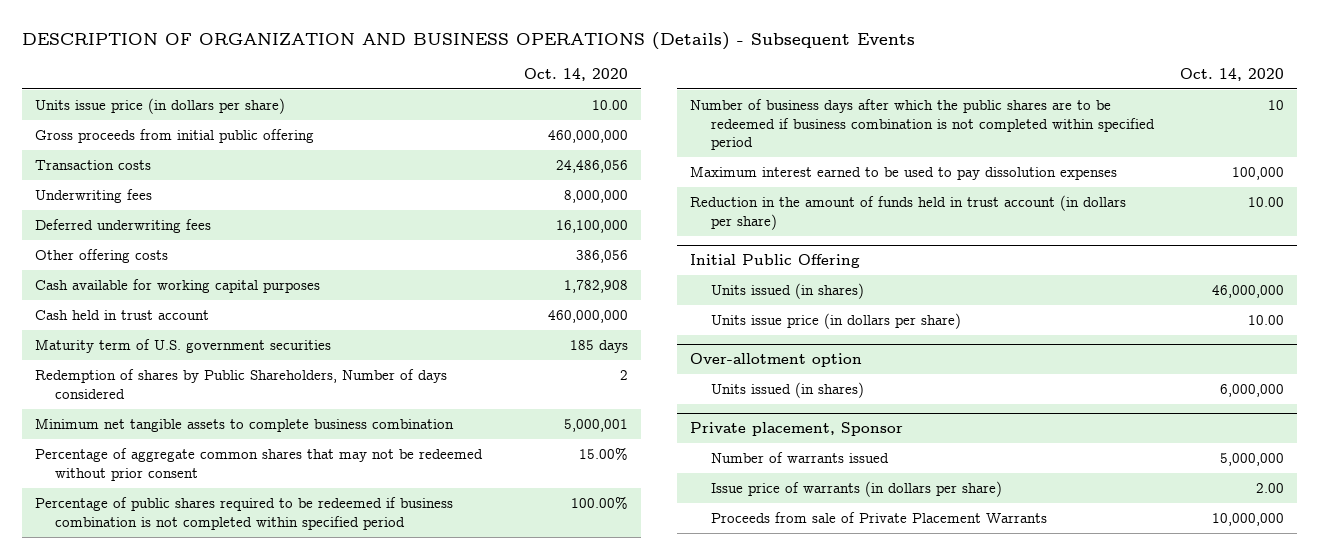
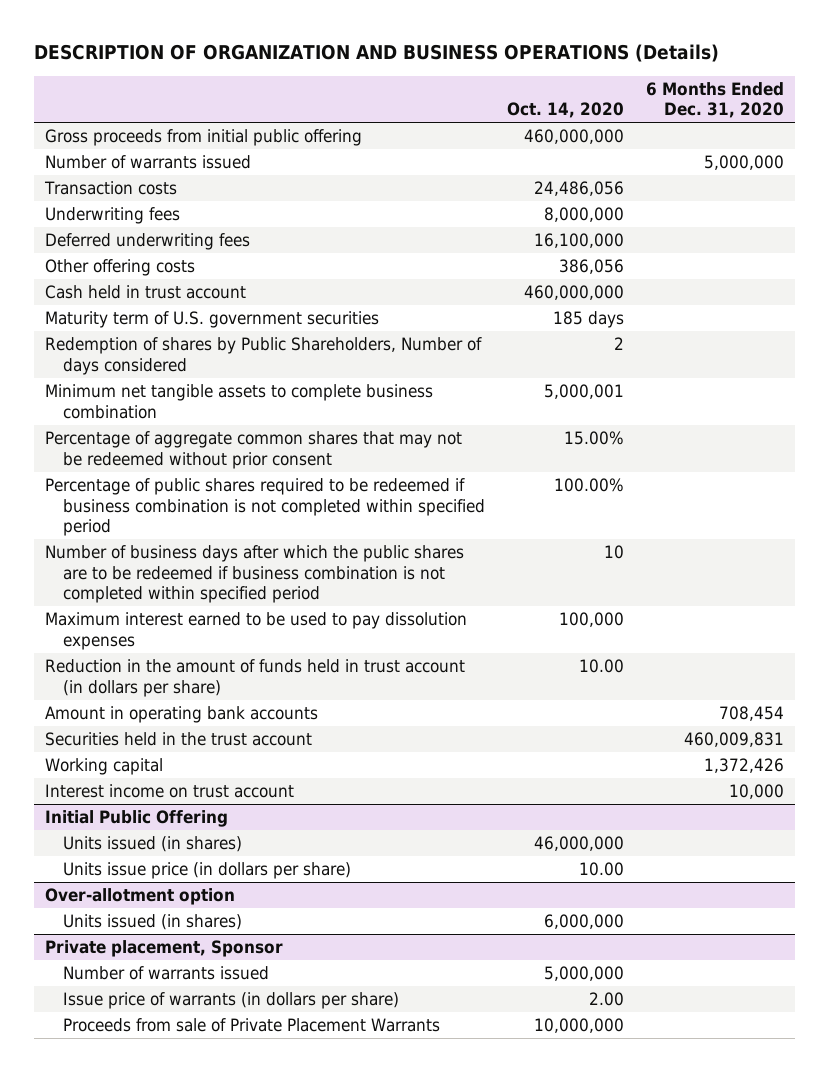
[22,31,916,50] DESCRIPTION OF ORGANIZATION AND BUSINESS OPERATIONS (Details) - Subsequent Events -> [33,44,719,63] DESCRIPTION OF ORGANIZATION AND BUSINESS OPERATIONS (Details)
none -> [646,81,785,119] 6 Months Ended Dec. 31, 2020
[34,97,285,114] Units issue price (in dollars per share) -> none
none -> [44,154,251,169] Number of warrants issued
[34,278,320,293] Cash available for working capital purposes -> none
none -> [44,705,318,723] Amount in operating bank accounts
none -> [44,731,312,746] Securities held in the trust account
none -> [44,757,163,775] Working capital
none -> [44,783,294,798] Interest income on trust account

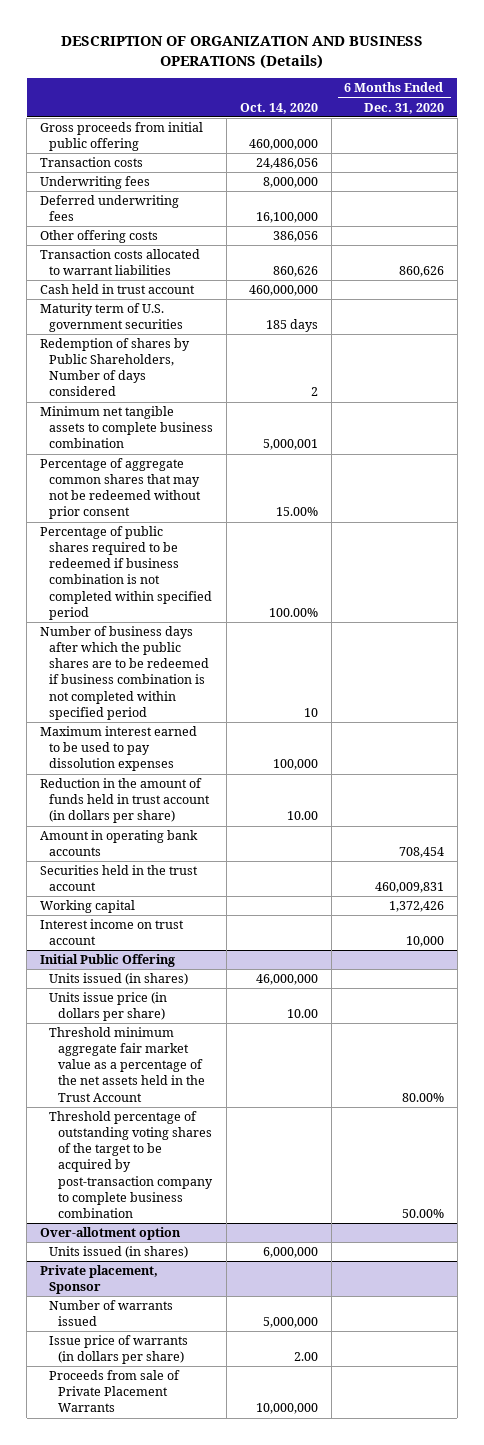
[44,154,251,169] Number of warrants issued -> none
none -> [40,249,201,276] Transaction costs allocated to warrant liabilities
none -> [49,1027,205,1102] Threshold minimum aggregate fair market value as a percentage of the net assets held in the Trust Account
none -> [49,1111,213,1218] Threshold percentage of outstanding voting shares of the target to be acquired by post-transaction company to complete business combination

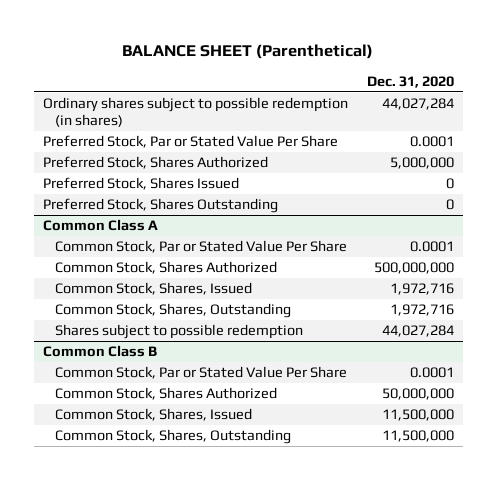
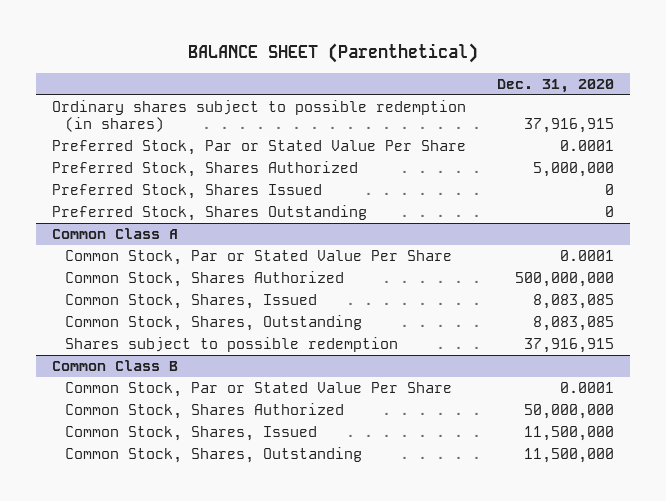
[381,98,454,111] 44,027,284 -> [524,117,615,133] 37,916,915
[389,283,454,296] 1,972,716 -> [533,294,615,310] 8,083,085
[389,304,454,317] 1,972,716 -> [533,316,615,332] 8,083,085
[381,325,454,338] 44,027,284 -> [524,338,615,354] 37,916,915

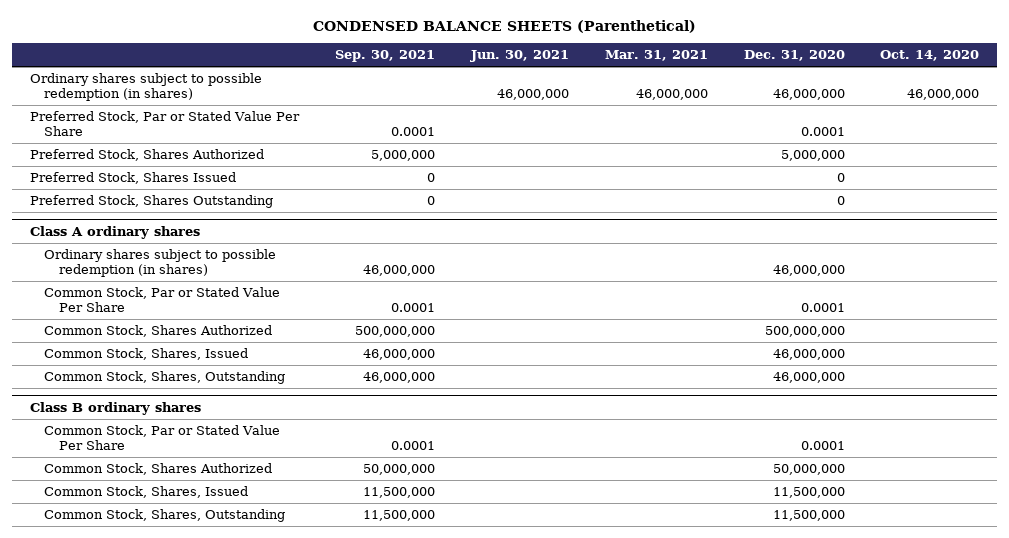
[187,43,478,64] BALANCE SHEET (Parenthetical) -> [312,20,696,34] CONDENSED BALANCE SHEETS (Parenthetical)
none -> [334,50,435,63] Sep. 30, 2021
none -> [469,50,569,63] Jun. 30, 2021
none -> [604,50,708,62] Mar. 31, 2021
none -> [880,50,980,62] Oct. 14, 2020
[524,117,615,133] 37,916,915 -> [772,89,845,101] 46,000,000
[51,228,178,240] Common Class A -> [30,225,201,239] Class A ordinary shares
none -> [44,248,277,278] Ordinary shares subject to possible redemption (in shares)
[65,337,399,353] Shares subject to possible redemption -> none
[533,294,615,310] 8,083,085 -> [772,348,845,360] 46,000,000
[533,316,615,332] 8,083,085 -> [772,371,845,383] 46,000,000
[51,360,178,372] Common Class B -> [30,401,202,415] Class B ordinary shares

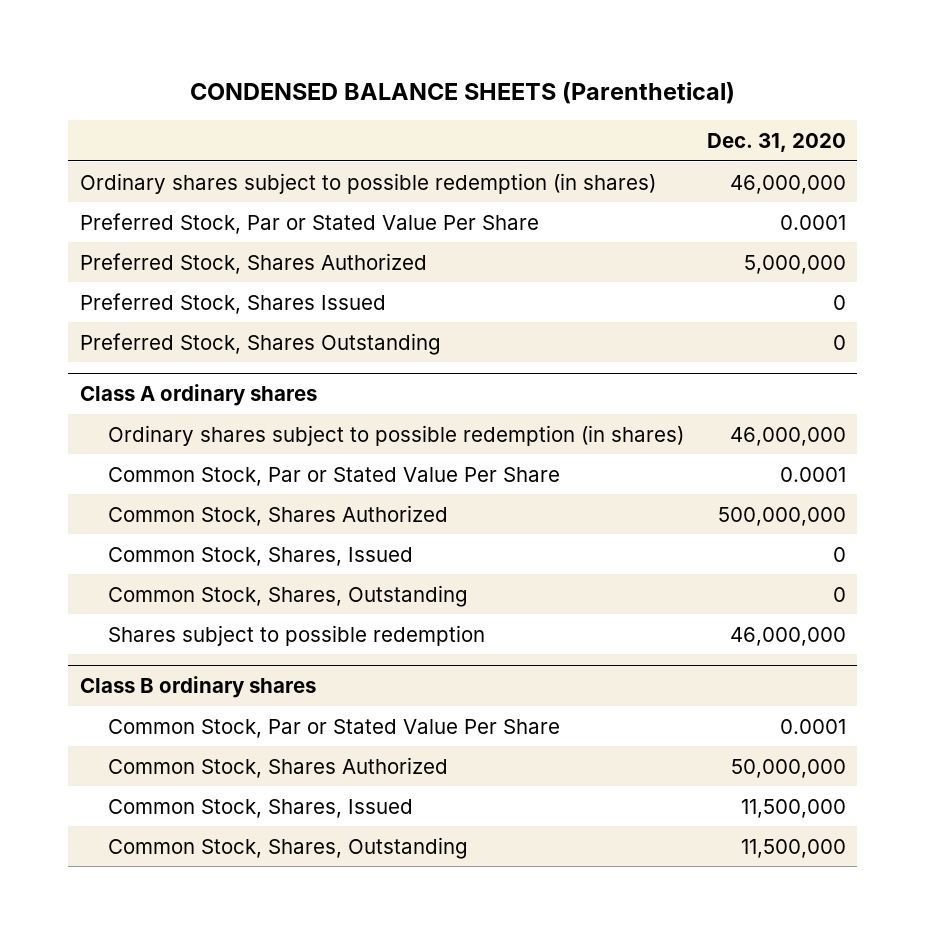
[334,50,435,63] Sep. 30, 2021 -> none
[469,50,569,63] Jun. 30, 2021 -> none
[604,50,708,62] Mar. 31, 2021 -> none
[880,50,980,62] Oct. 14, 2020 -> none
[772,348,845,360] 46,000,000 -> [832,546,846,562] 0
[772,371,845,383] 46,000,000 -> [832,586,846,602] 0
none -> [108,624,486,646] Shares subject to possible redemption

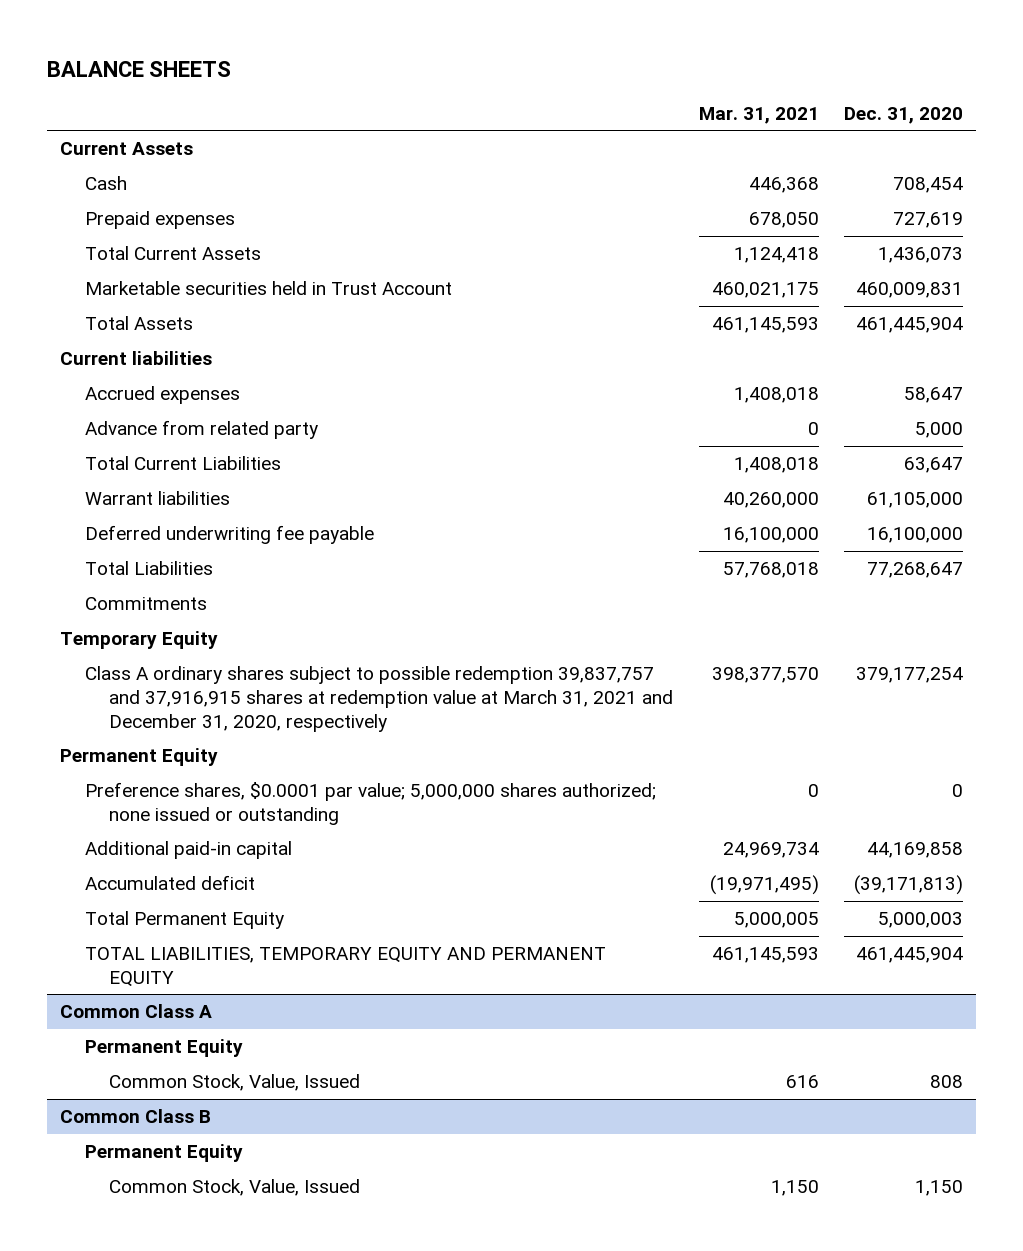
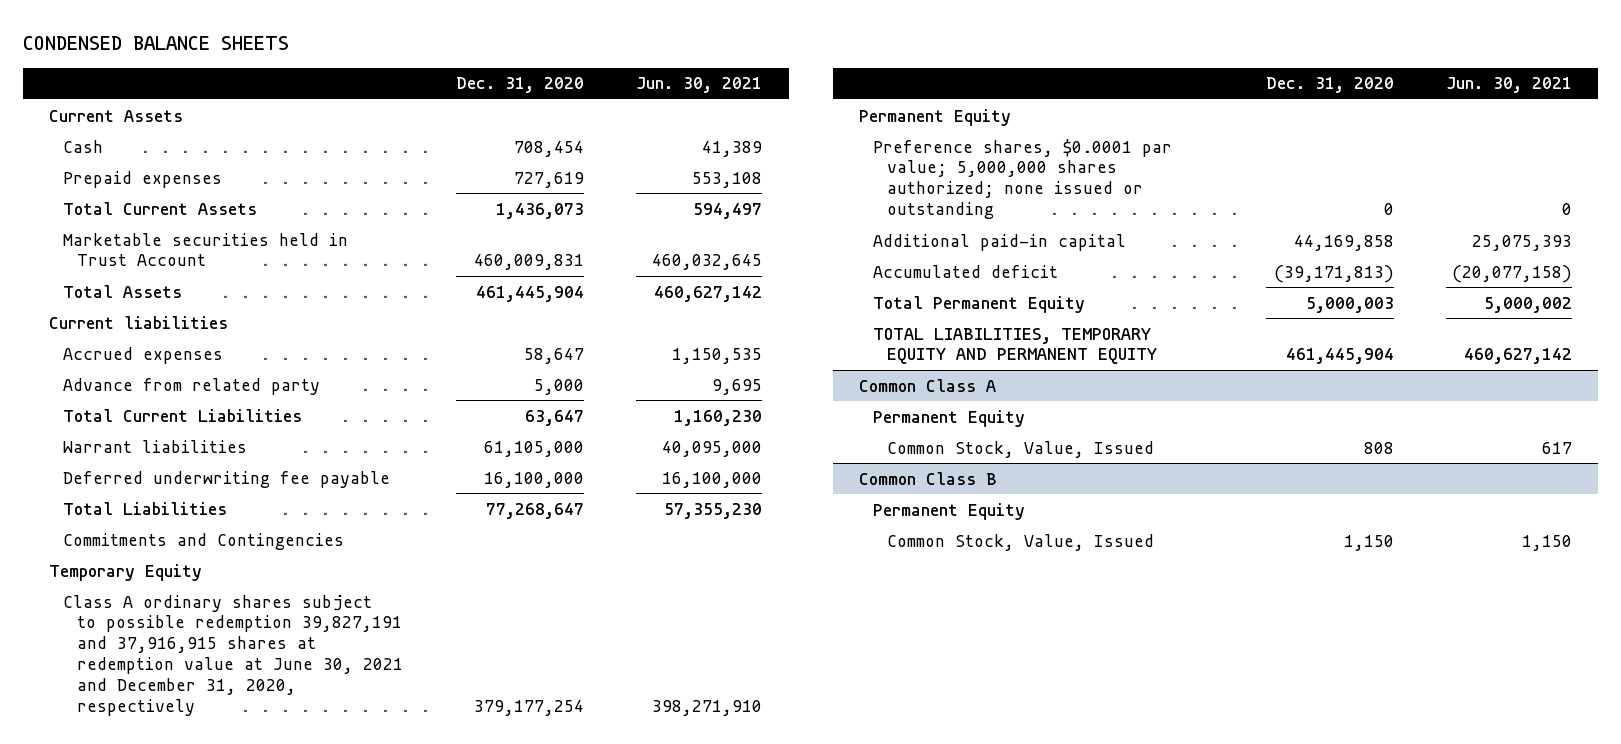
[47,60,232,77] BALANCE SHEETS -> [22,36,289,51] CONDENSED BALANCE SHEETS
[698,106,819,124] Mar. 31, 2021 -> none
none -> [636,77,763,94] Jun. 30, 2021
[84,597,207,611] Commitments -> [63,532,345,550] Commitments and Contingencies
[84,666,674,732] Class A ordinary shares subject to possible redemption 39,837,757 and 37,916,915 shares at redemption value at March 31, 2021 and December 31, 2020, respectively -> [63,594,404,716] Class A ordinary shares subject to possible redemption 39,827,191 and 37,916,915 shares at redemption value at June 30, 2021 and December 31, 2020, respectively

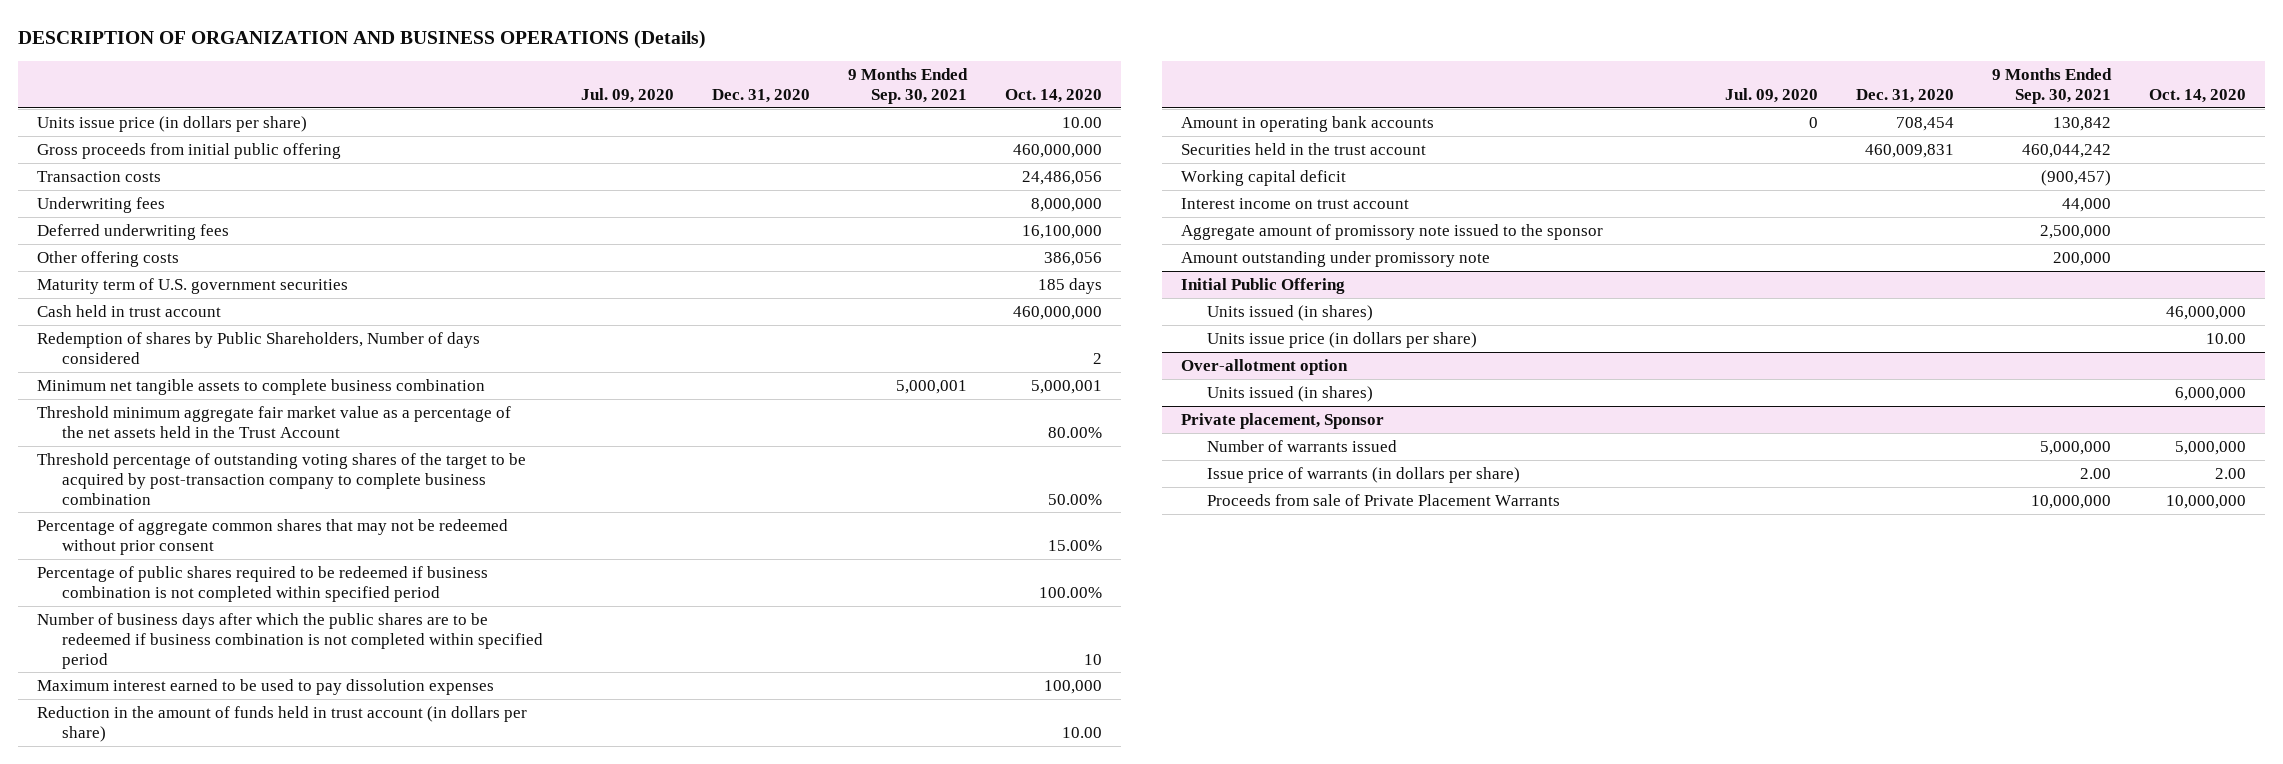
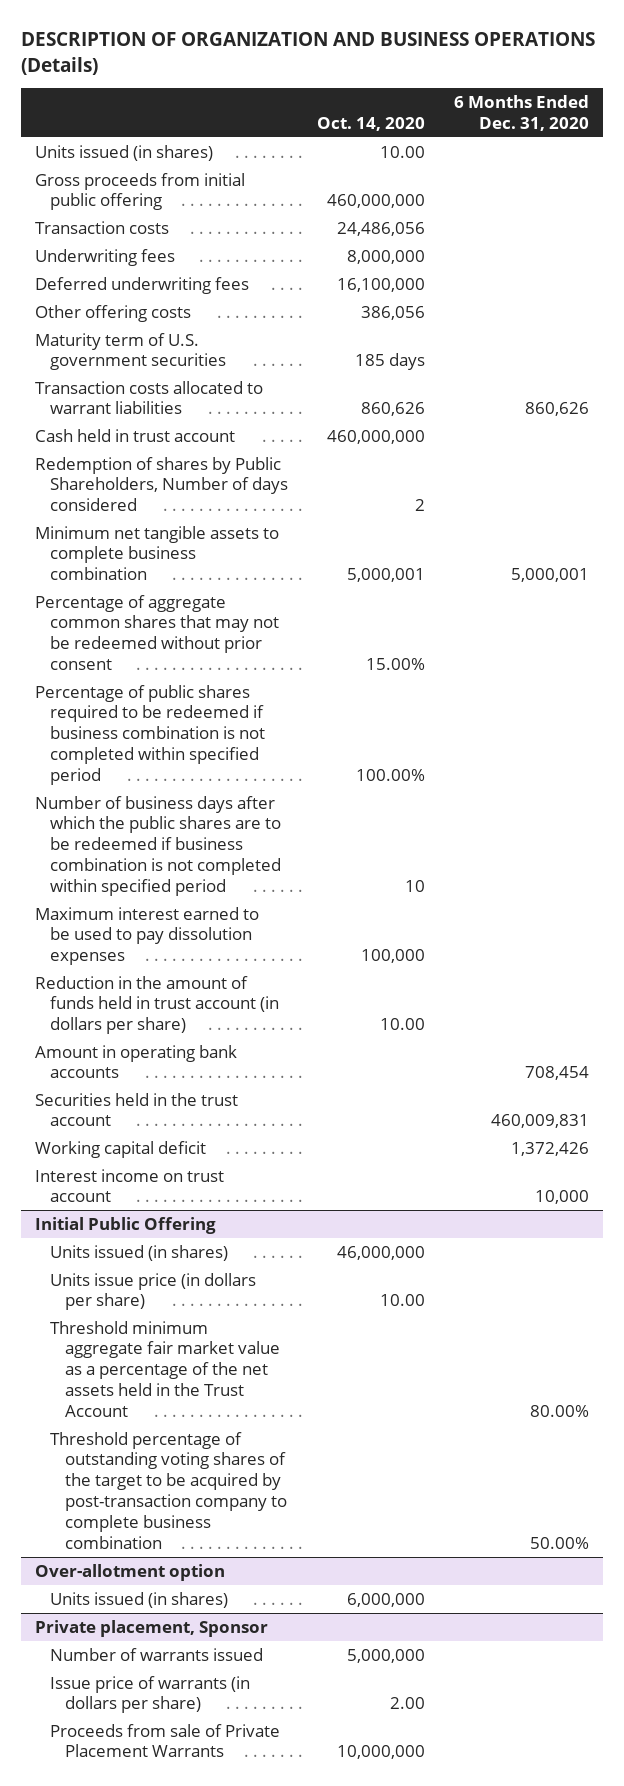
[581,87,675,103] Jul. 09, 2020 -> none
[712,88,811,103] Dec. 31, 2020 -> none
[847,68,968,104] 9 Months Ended Sep. 30, 2021 -> none
none -> [454,94,590,131] 6 Months Ended Dec. 31, 2020
[37,115,308,132] Units issue price (in dollars per share) -> none
none -> [35,144,214,161] Units issued (in shares)
none -> [35,380,264,415] Transaction costs allocated to warrant liabilities
[37,405,512,438] Threshold minimum aggregate fair market value as a percentage of the net assets held in the Trust Account -> none
[37,452,527,505] Threshold percentage of outstanding voting shares of the target to be acquired by post-transaction company to complete business combination -> none
[1181,223,1604,240] Aggregate amount of promissory note issued to the sponsor -> none
[1181,250,1491,267] Amount outstanding under promissory note -> none
none -> [50,1320,281,1417] Threshold minimum aggregate fair market value as a percentage of the net assets held in the Trust Account
none -> [50,1431,288,1549] Threshold percentage of outstanding voting shares of the target to be acquired by post-transaction company to complete business combination

